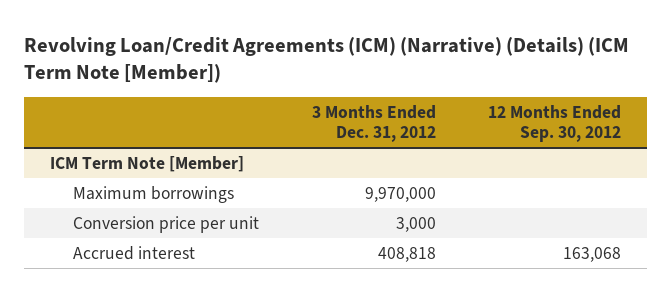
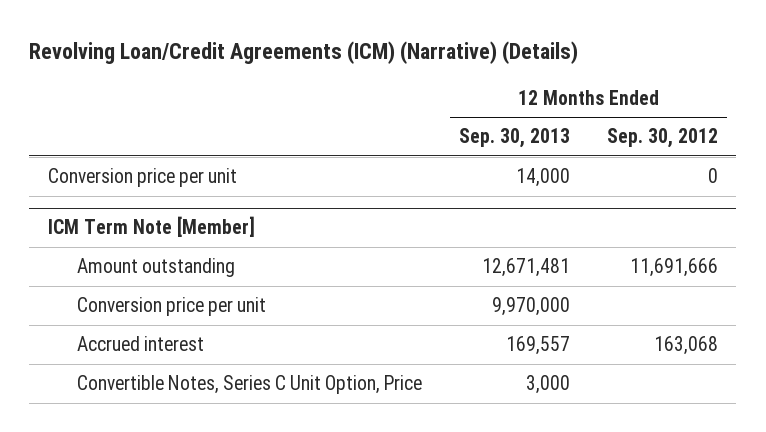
[24,36,630,84] Revolving Loan/Credit Agreements (ICM) (Narrative) (Details) (ICM Term Note [Member]) -> [29,41,579,65] Revolving Loan/Credit Agreements (ICM) (Narrative) (Details)
[311,104,436,143] 3 Months Ended Dec. 31, 2012 -> none
none -> [459,128,571,149] Sep. 30, 2013
none -> [47,168,237,188] Conversion price per unit
[73,185,235,203] Maximum borrowings -> none
none -> [77,258,236,278] Amount outstanding
none -> [77,375,423,395] Convertible Notes, Series C Unit Option, Price

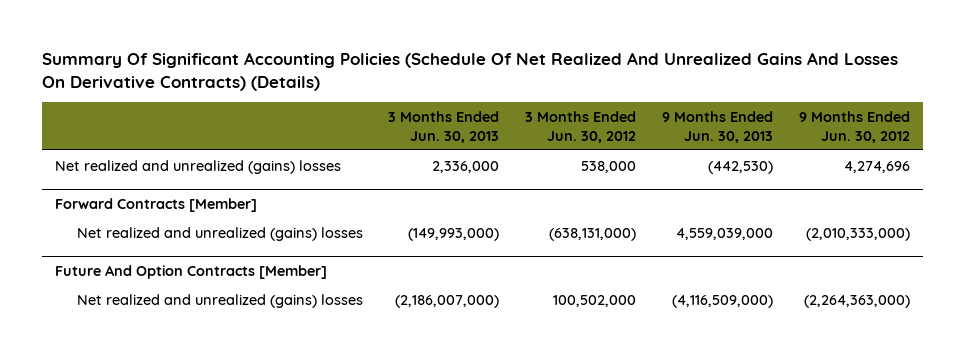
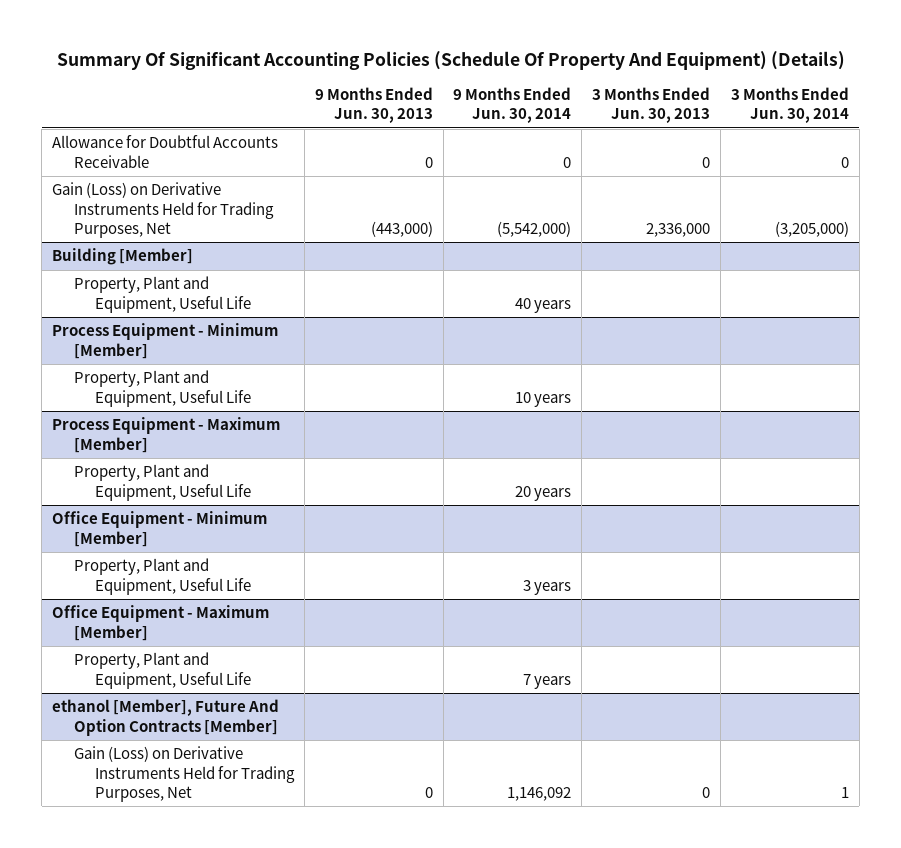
[41,51,898,91] Summary Of Significant Accounting Policies (Schedule Of Net Realized And Unrealized Gains And Losses On Derivative Contracts) (Details) -> [56,50,845,70] Summary Of Significant Accounting Policies (Schedule Of Property And Equipment) (Details)
[525,110,637,143] 3 Months Ended Jun. 30, 2012 -> none
[799,110,911,143] 9 Months Ended Jun. 30, 2012 -> none
none -> [453,87,572,124] 9 Months Ended Jun. 30, 2014
none -> [730,87,849,124] 3 Months Ended Jun. 30, 2014
[54,197,257,212] Forward Contracts [Member] -> none
[76,226,363,241] Net realized and unrealized (gains) losses -> none
none -> [52,135,279,168] Allowance for Doubtful Accounts Receivable
[54,159,341,174] Net realized and unrealized (gains) losses -> [52,182,274,238] Gain (Loss) on Derivative Instruments Held for Trading Purposes, Net
[708,160,774,174] (442,530) -> [370,220,433,237] (443,000)
none -> [52,248,194,266] Building [Member]
none -> [73,276,252,313] Property, Plant and Equipment, Useful Life
none -> [52,323,279,359] Process Equipment - Minimum [Member]
none -> [73,370,252,407] Property, Plant and Equipment, Useful Life
none -> [52,417,281,453] Process Equipment - Maximum [Member]
none -> [73,464,252,501] Property, Plant and Equipment, Useful Life
none -> [52,511,268,547] Office Equipment - Minimum [Member]
none -> [73,558,252,595] Property, Plant and Equipment, Useful Life
none -> [52,605,270,641] Office Equipment - Maximum [Member]
none -> [73,652,252,689] Property, Plant and Equipment, Useful Life
[54,264,327,279] Future And Option Contracts [Member] -> [52,699,280,736] ethanol [Member], Future And Option Contracts [Member]
[76,293,363,308] Net realized and unrealized (gains) losses -> [73,746,296,802] Gain (Loss) on Derivative Instruments Held for Trading Purposes, Net
[395,294,500,308] (2,186,007,000) -> [702,786,711,798] 0
[672,294,774,308] (4,116,509,000) -> [424,786,433,798] 0

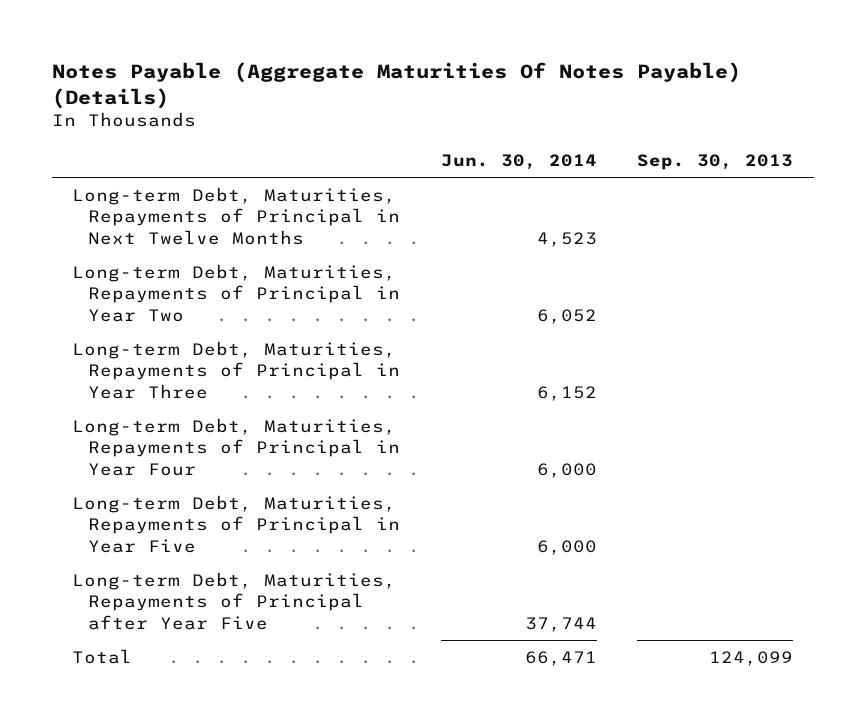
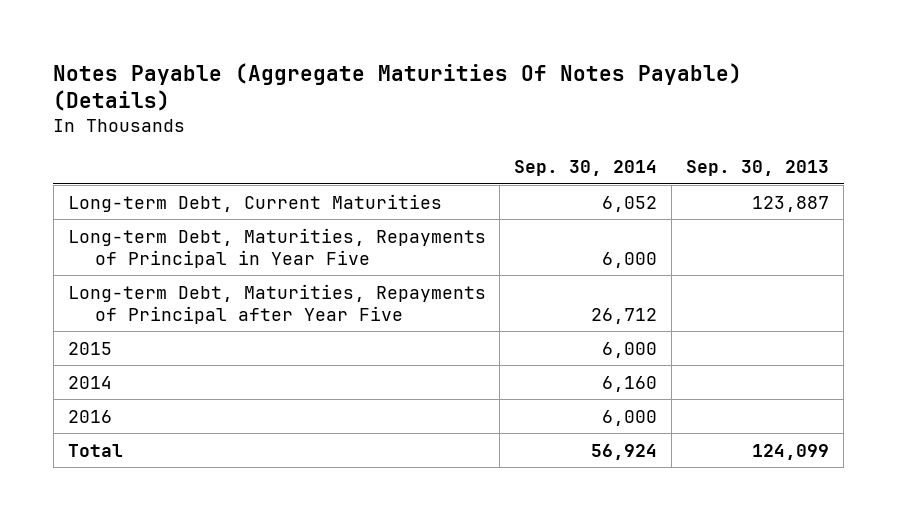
[440,153,597,170] Jun. 30, 2014 -> none
none -> [514,159,658,176] Sep. 30, 2014
[72,186,401,245] Long-term Debt, Maturities, Repayments of Principal in Next Twelve Months -> none
[72,263,401,322] Long-term Debt, Maturities, Repayments of Principal in Year Two -> none
[72,340,401,399] Long-term Debt, Maturities, Repayments of Principal in Year Three -> none
[72,417,401,476] Long-term Debt, Maturities, Repayments of Principal in Year Four -> none
none -> [67,193,442,212] Long-term Debt, Current Maturities
none -> [67,341,112,355] 2015
none -> [67,375,112,389] 2014
none -> [67,409,112,423] 2016

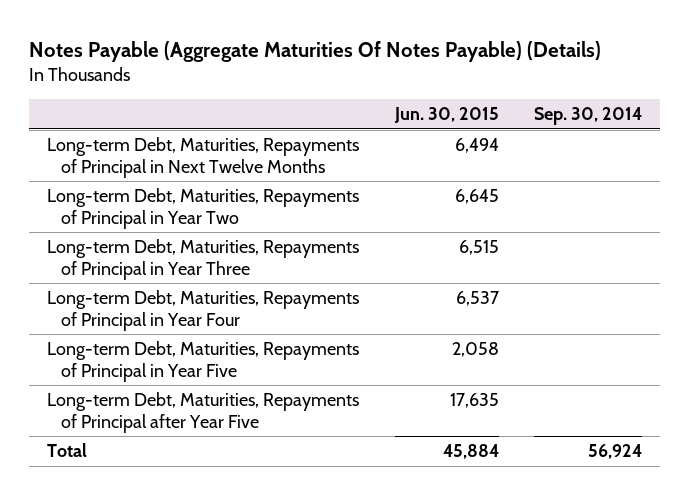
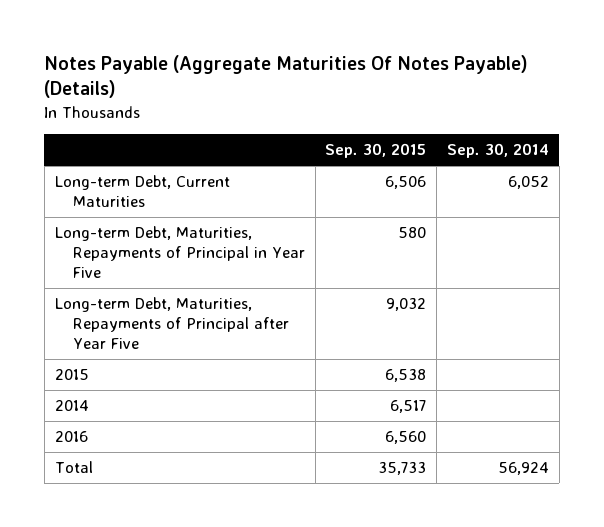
[393,107,499,124] Jun. 30, 2015 -> none
none -> [325,143,427,159] Sep. 30, 2015
[46,137,359,178] Long-term Debt, Maturities, Repayments of Principal in Next Twelve Months -> none
[46,188,359,229] Long-term Debt, Maturities, Repayments of Principal in Year Two -> none
[46,239,359,280] Long-term Debt, Maturities, Repayments of Principal in Year Three -> none
[46,290,359,331] Long-term Debt, Maturities, Repayments of Principal in Year Four -> none
none -> [54,175,230,208] Long-term Debt, Current Maturities
none -> [54,369,89,381] 2015
none -> [54,400,89,412] 2014
none -> [54,431,88,443] 2016

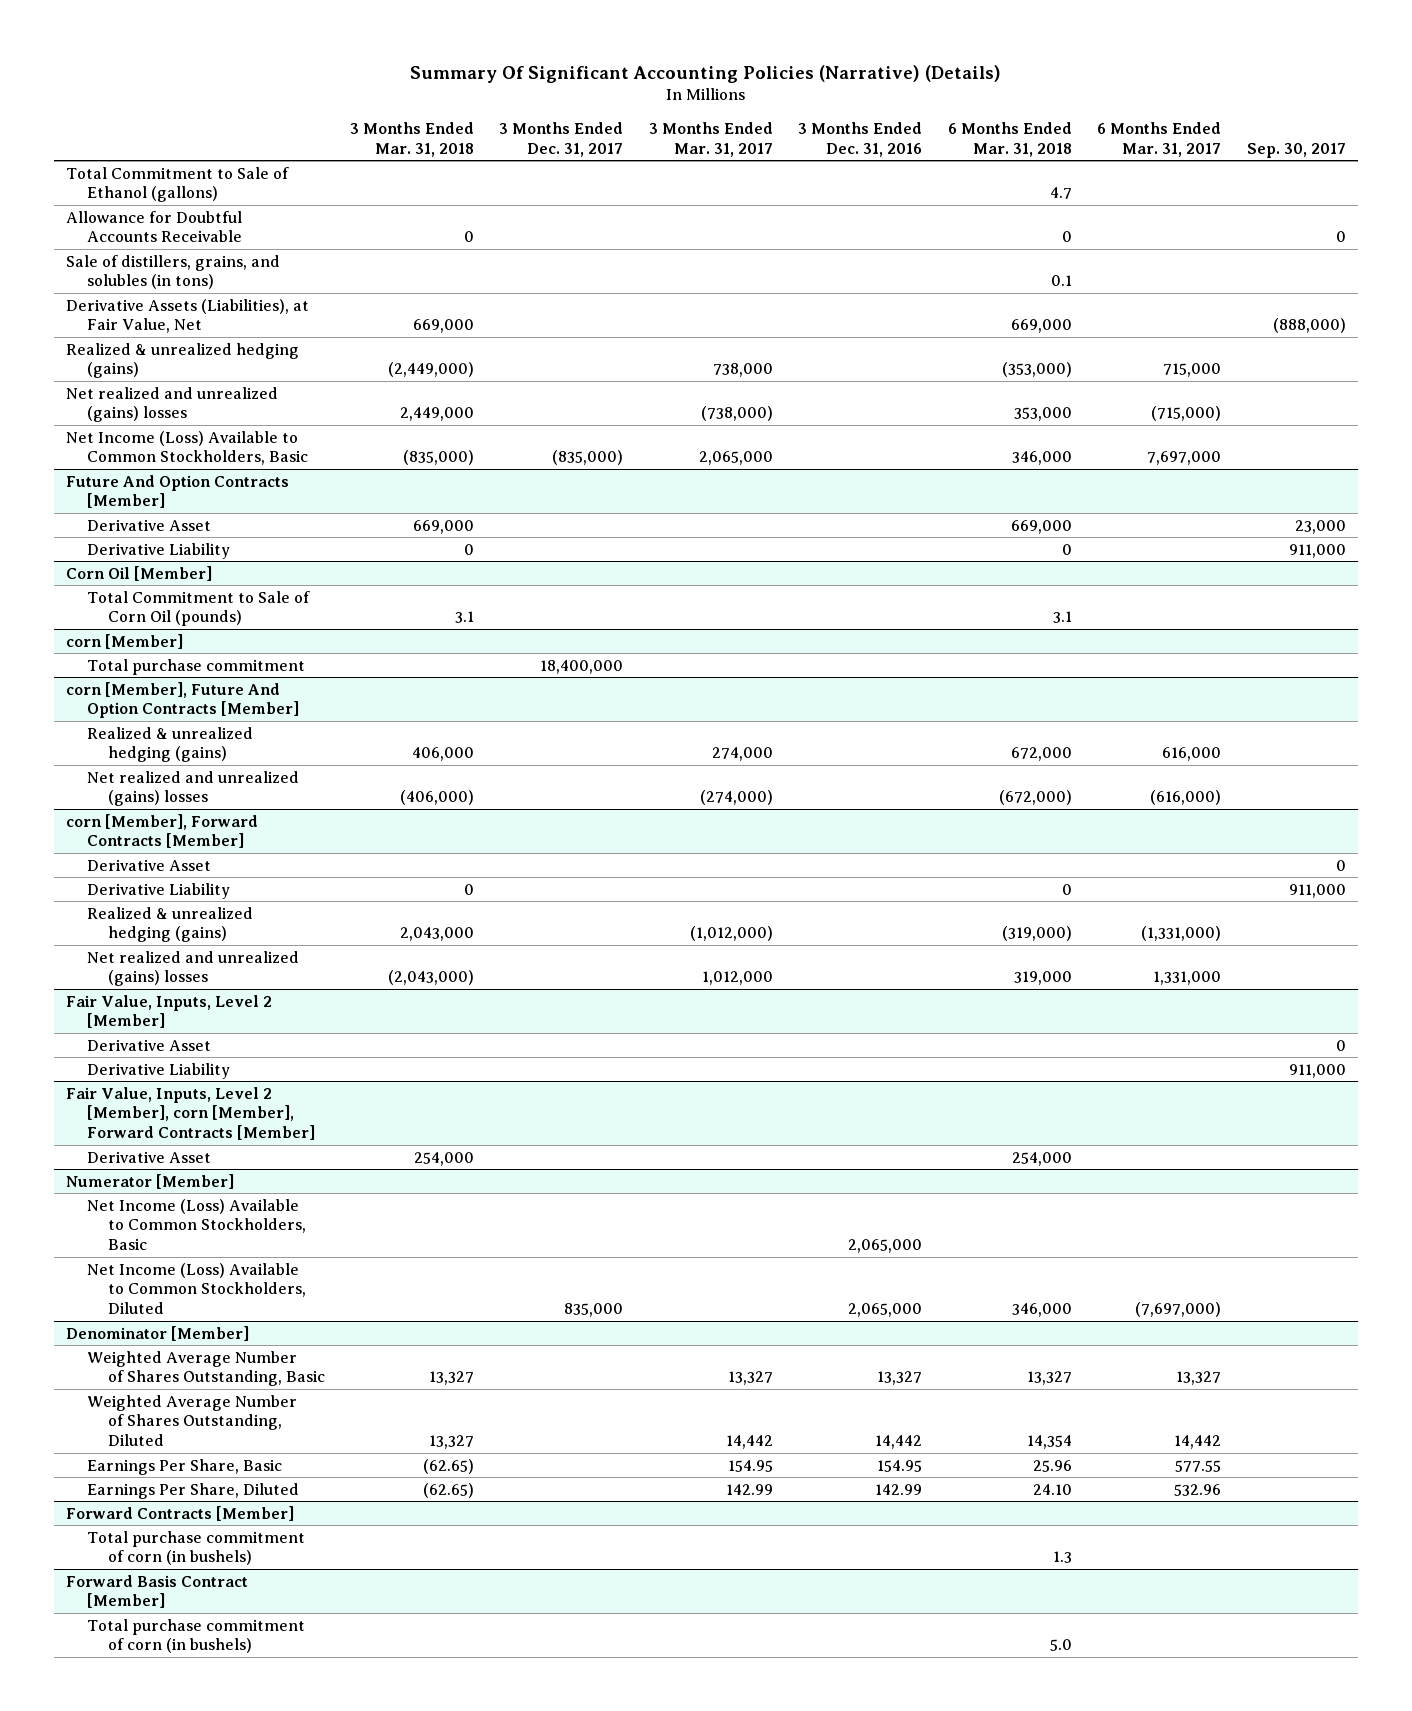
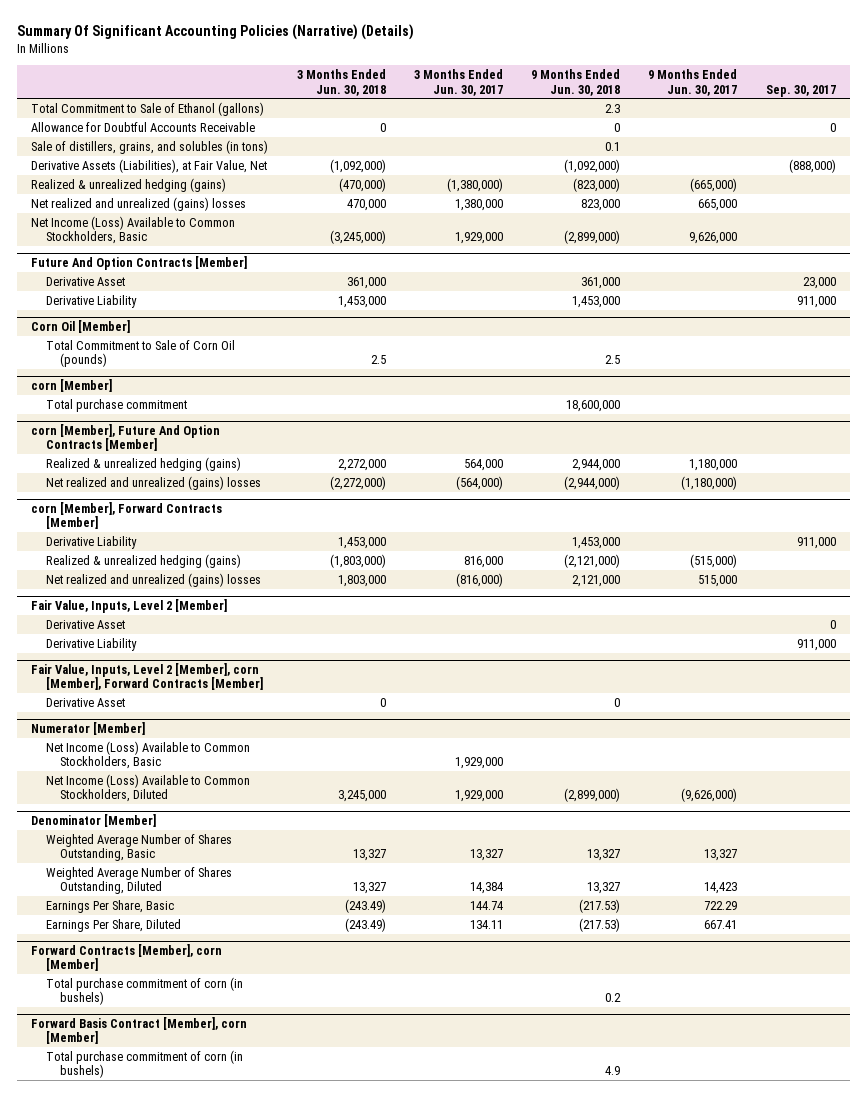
[350,121,475,157] 3 Months Ended Mar. 31, 2018 -> none
[499,121,624,157] 3 Months Ended Dec. 31, 2017 -> none
[648,121,773,157] 3 Months Ended Mar. 31, 2017 -> none
[798,121,923,157] 3 Months Ended Dec. 31, 2016 -> none
[947,121,1072,157] 6 Months Ended Mar. 31, 2018 -> none
[1097,121,1222,157] 6 Months Ended Mar. 31, 2017 -> none
none -> [296,69,386,96] 3 Months Ended Jun. 30, 2018
none -> [413,69,503,96] 3 Months Ended Jun. 30, 2017
none -> [531,69,621,96] 9 Months Ended Jun. 30, 2018
none -> [648,69,738,96] 9 Months Ended Jun. 30, 2017
[86,858,211,871] Derivative Asset -> none
[66,1505,295,1521] Forward Contracts [Member] -> [31,943,223,972] Forward Contracts [Member], corn [Member]
[66,1574,249,1609] Forward Basis Contract [Member] -> [31,1016,248,1045] Forward Basis Contract [Member], corn [Member]

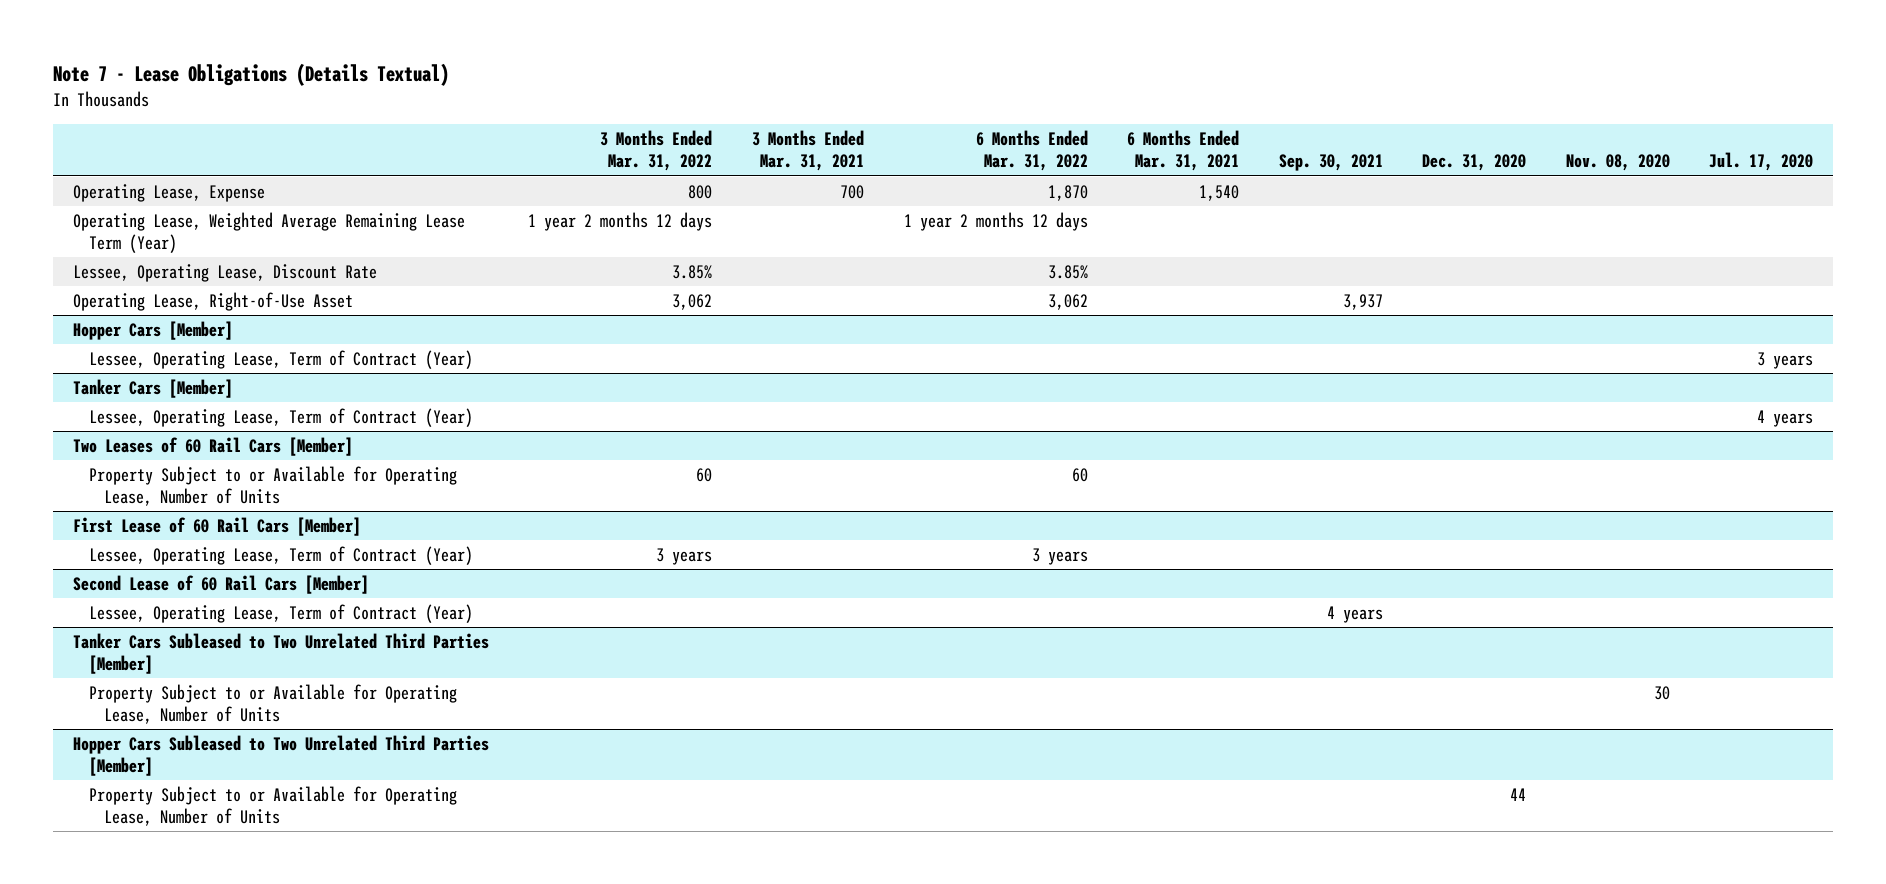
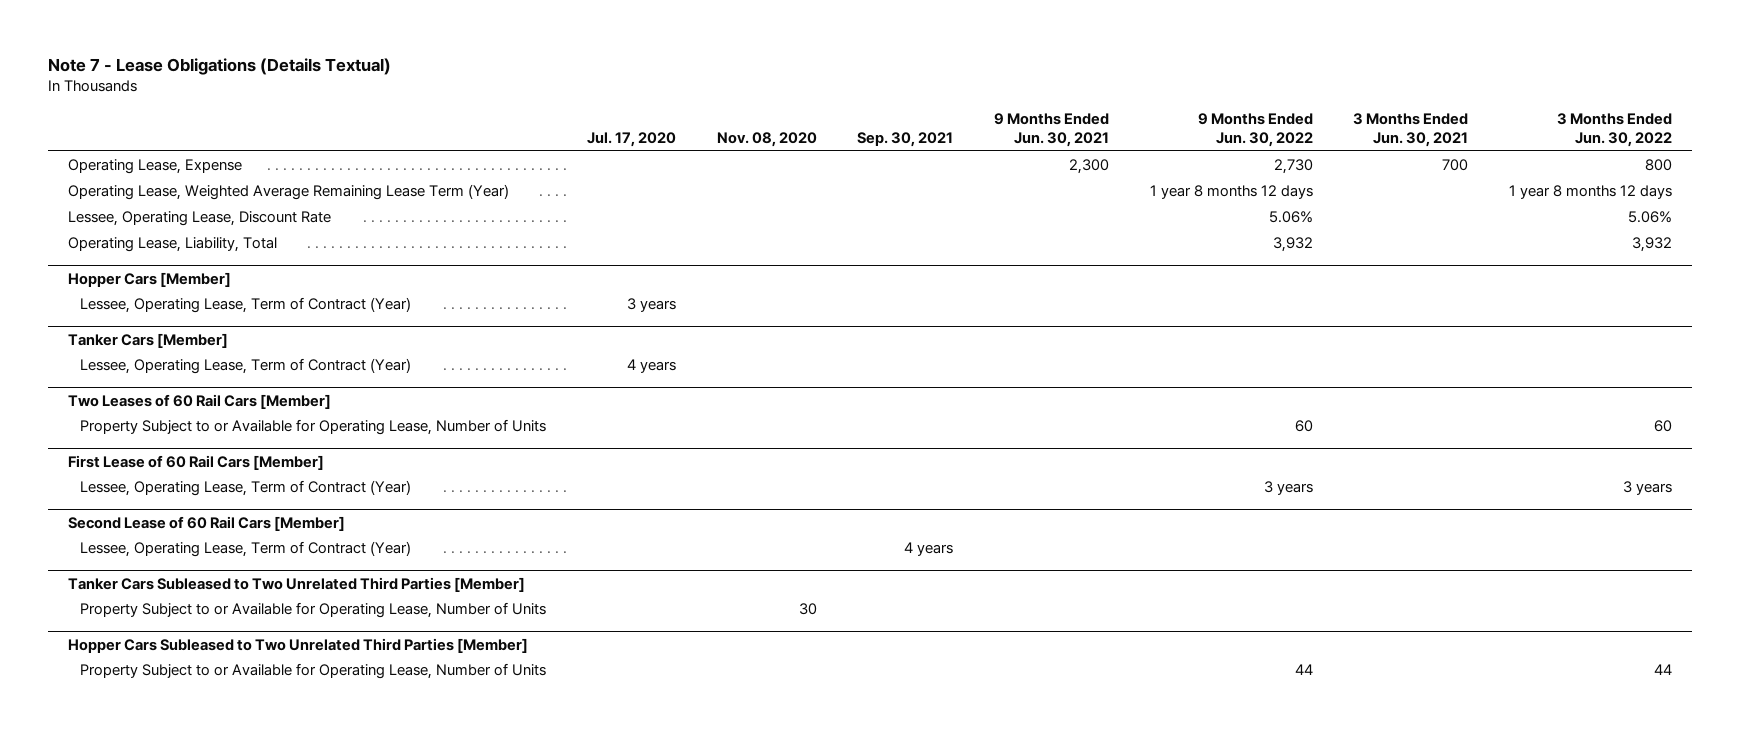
[600,130,713,172] 3 Months Ended Mar. 31, 2022 -> none
[751,130,864,172] 3 Months Ended Mar. 31, 2021 -> none
[975,130,1088,172] 6 Months Ended Mar. 31, 2022 -> none
[1127,130,1240,172] 6 Months Ended Mar. 31, 2021 -> none
[1422,154,1527,172] Dec. 31, 2020 -> none
none -> [993,113,1109,147] 9 Months Ended Jun. 30, 2021
none -> [1197,113,1313,147] 9 Months Ended Jun. 30, 2022
none -> [1353,113,1469,147] 3 Months Ended Jun. 30, 2021
none -> [1556,113,1672,147] 3 Months Ended Jun. 30, 2022
[72,291,353,311] Operating Lease, Right-of-Use Asset -> none
none -> [68,237,278,253] Operating Lease, Liability, Total

